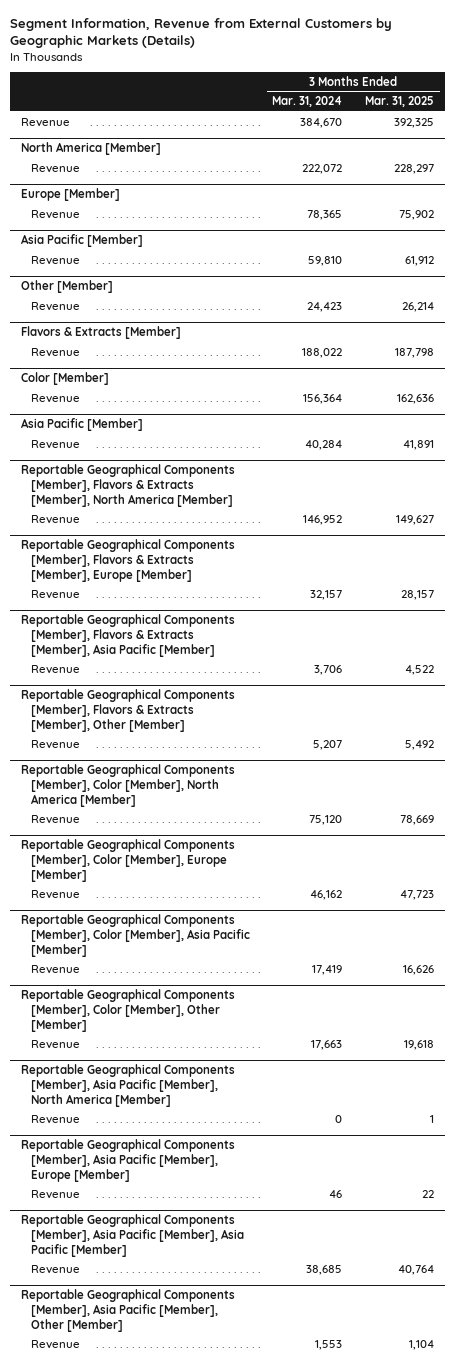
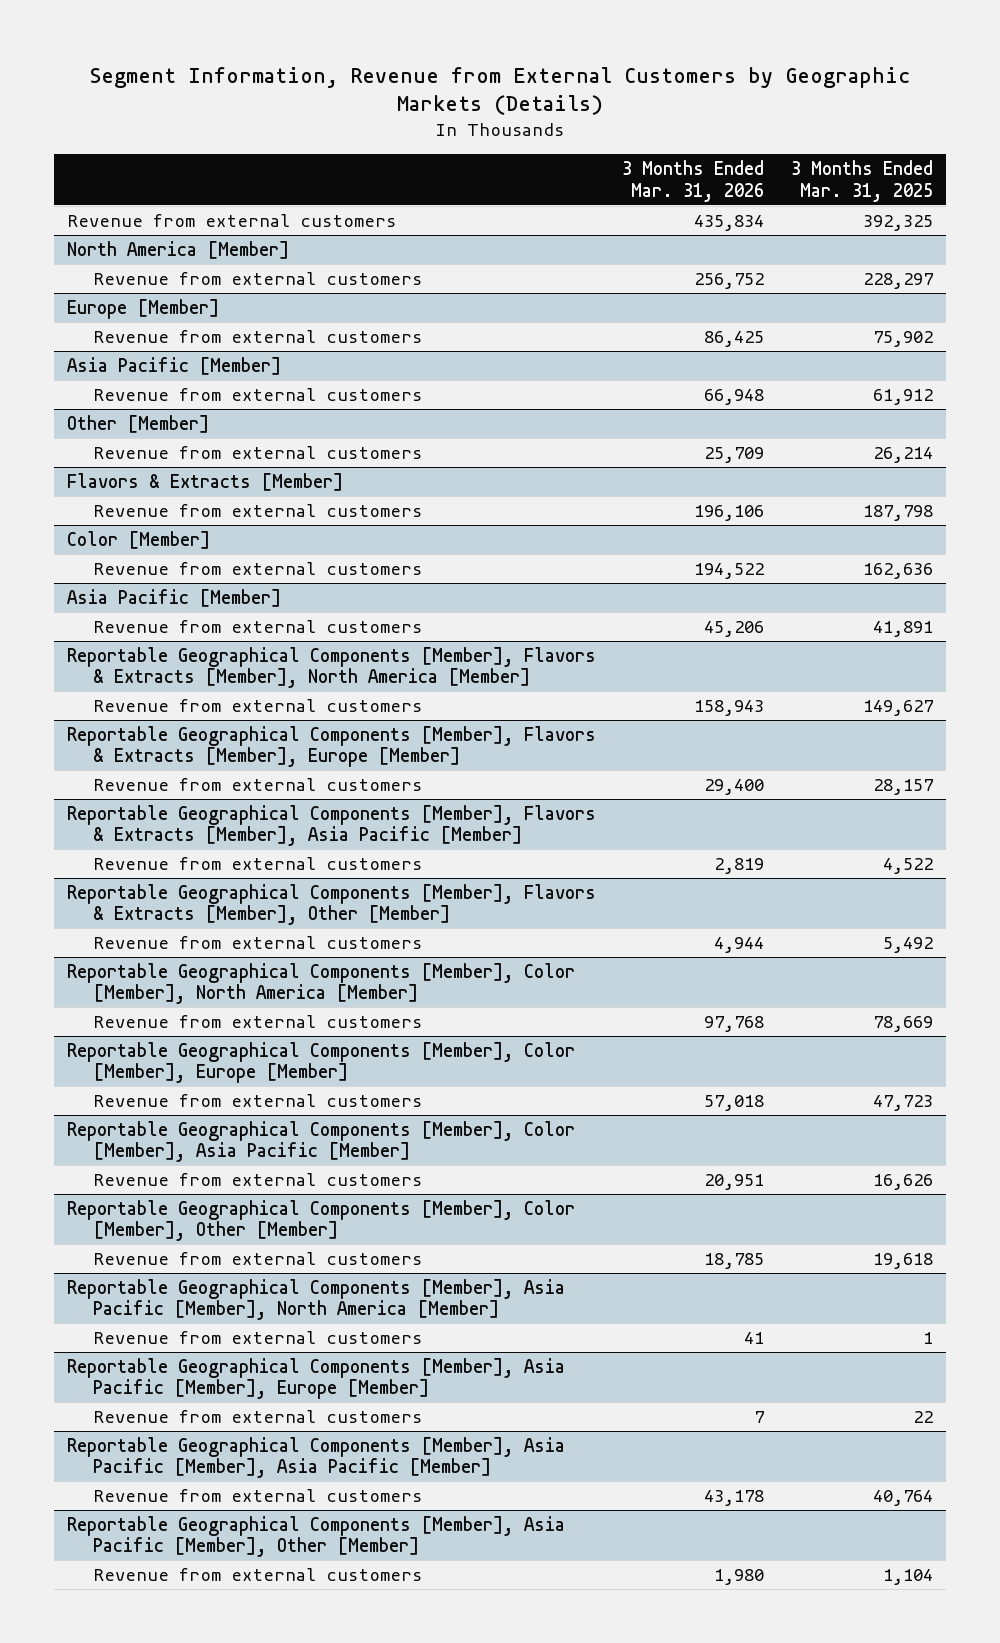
[272,96,343,108] Mar. 31, 2024 -> none
none -> [622,160,765,202] 3 Months Ended Mar. 31, 2026
[21,117,71,127] Revenue -> [67,213,397,227] Revenue from external customers
[30,163,80,173] Revenue -> [92,271,422,285] Revenue from external customers
[30,209,80,219] Revenue -> [92,329,422,343] Revenue from external customers
[30,255,80,265] Revenue -> [92,387,422,401] Revenue from external customers
[30,301,80,311] Revenue -> [92,445,422,459] Revenue from external customers
[30,347,80,357] Revenue -> [92,503,422,517] Revenue from external customers
[30,393,80,403] Revenue -> [92,561,422,575] Revenue from external customers
[30,439,80,449] Revenue -> [92,619,422,633] Revenue from external customers
[30,514,80,524] Revenue -> [92,698,422,712] Revenue from external customers
[30,589,80,599] Revenue -> [92,777,422,791] Revenue from external customers
[30,664,80,674] Revenue -> [92,856,422,870] Revenue from external customers
[30,739,80,749] Revenue -> [92,935,422,949] Revenue from external customers
[30,814,80,824] Revenue -> [92,1014,422,1028] Revenue from external customers
[30,889,80,899] Revenue -> [92,1093,422,1107] Revenue from external customers
[30,964,80,974] Revenue -> [92,1172,422,1186] Revenue from external customers
[30,1039,80,1049] Revenue -> [92,1251,422,1265] Revenue from external customers
[30,1114,80,1124] Revenue -> [92,1330,422,1344] Revenue from external customers
[30,1189,80,1199] Revenue -> [92,1409,422,1423] Revenue from external customers
[30,1264,80,1274] Revenue -> [92,1488,422,1502] Revenue from external customers
[30,1339,80,1349] Revenue -> [92,1567,422,1581] Revenue from external customers

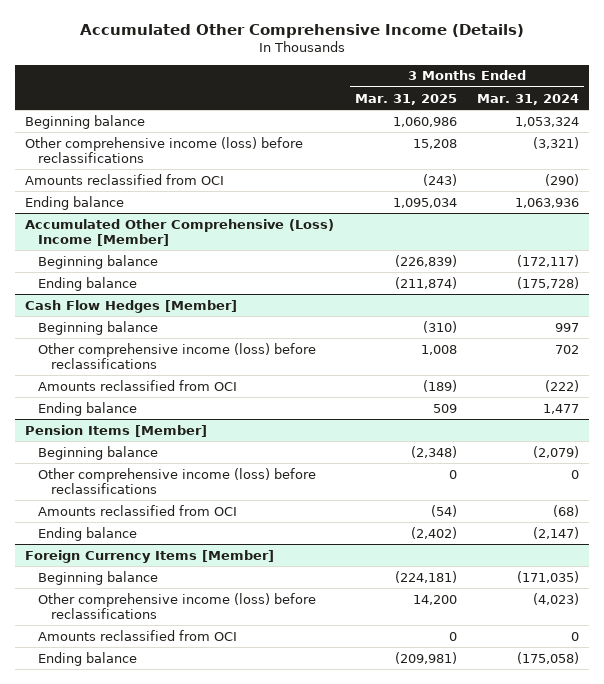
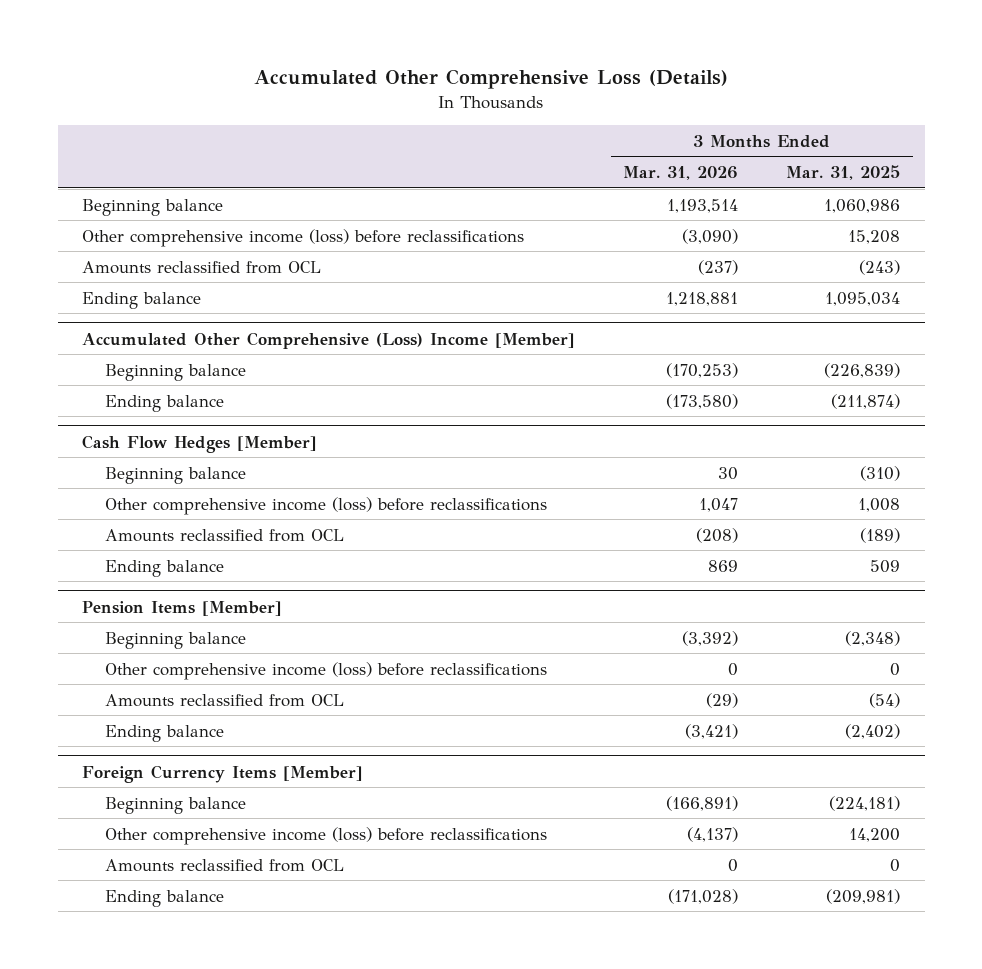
[80,23,525,38] Accumulated Other Comprehensive Income (Details) -> [254,69,729,90] Accumulated Other Comprehensive Loss (Details)
[476,93,579,105] Mar. 31, 2024 -> none
none -> [623,165,739,180] Mar. 31, 2026
[25,173,225,185] Amounts reclassified from OCI -> [81,260,321,274] Amounts reclassified from OCL
[38,379,238,391] Amounts reclassified from OCI -> [104,528,344,542] Amounts reclassified from OCL
[38,504,238,516] Amounts reclassified from OCI -> [104,693,344,707] Amounts reclassified from OCL
[38,629,238,641] Amounts reclassified from OCI -> [104,858,344,872] Amounts reclassified from OCL

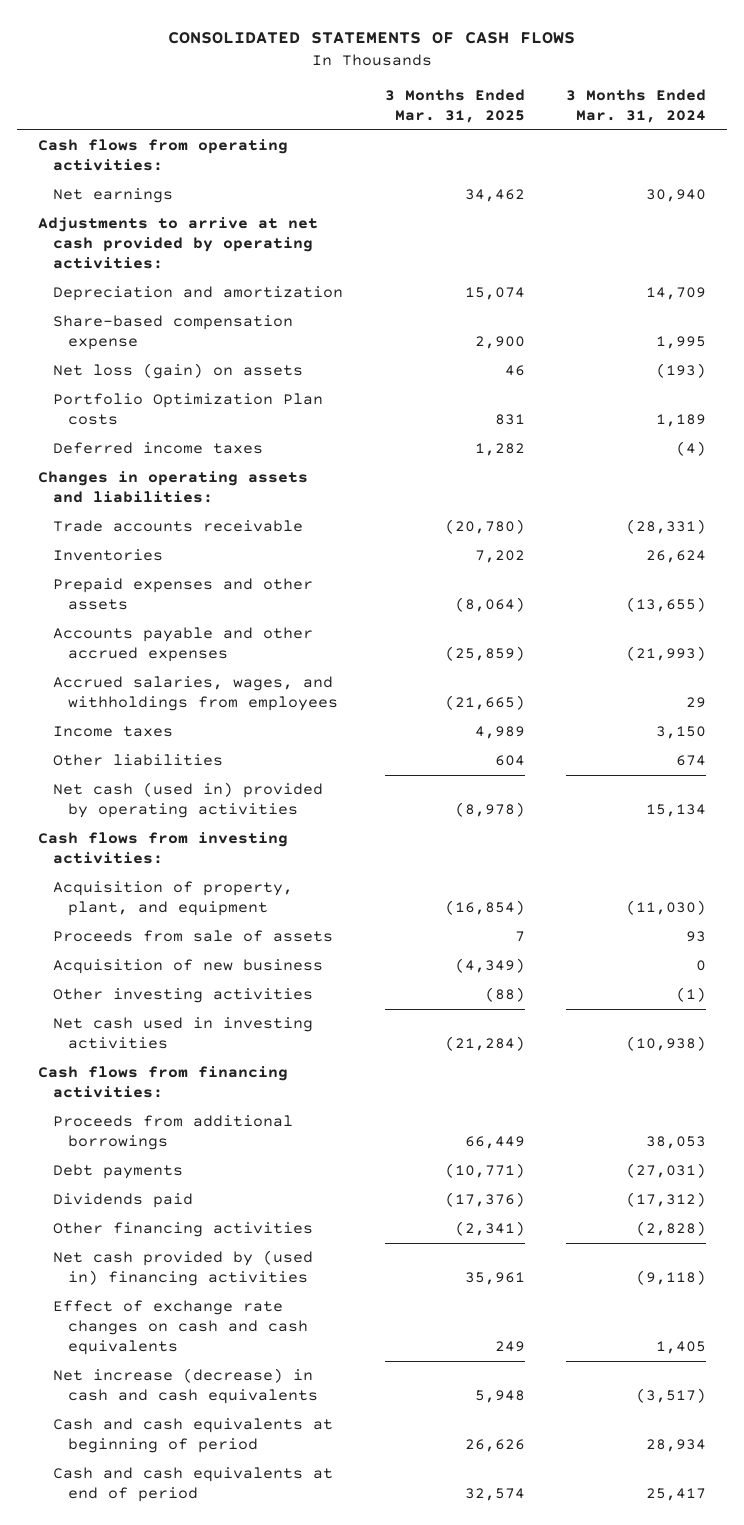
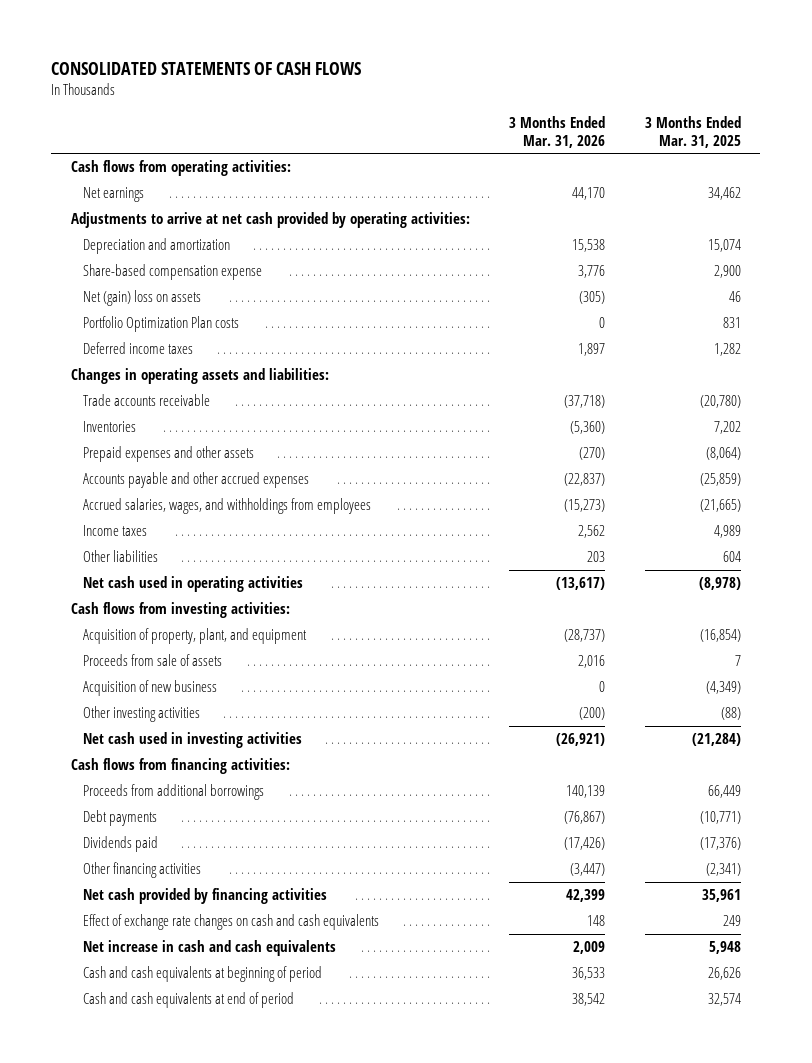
[565,89,706,124] 3 Months Ended Mar. 31, 2024 -> none
none -> [509,116,606,148] 3 Months Ended Mar. 31, 2026
[53,363,304,380] Net loss (gain) on assets -> [82,290,201,307] Net (gain) loss on assets
[53,782,324,819] Net cash (used in) provided by operating activities -> [82,576,303,593] Net cash used in operating activities
[53,1250,314,1287] Net cash provided by (used in) financing activities -> [82,888,327,905] Net cash provided by financing activities
[53,1368,319,1405] Net increase (decrease) in cash and cash equivalents -> [82,940,336,957] Net increase in cash and cash equivalents

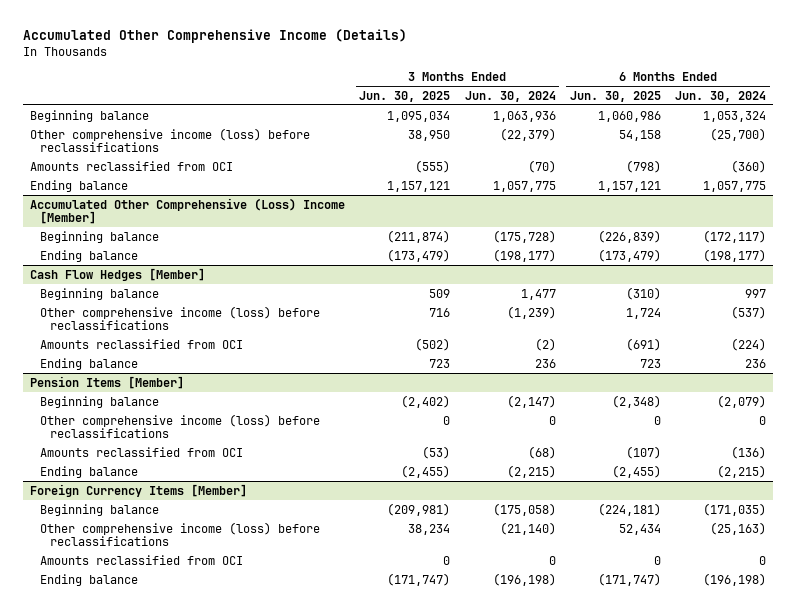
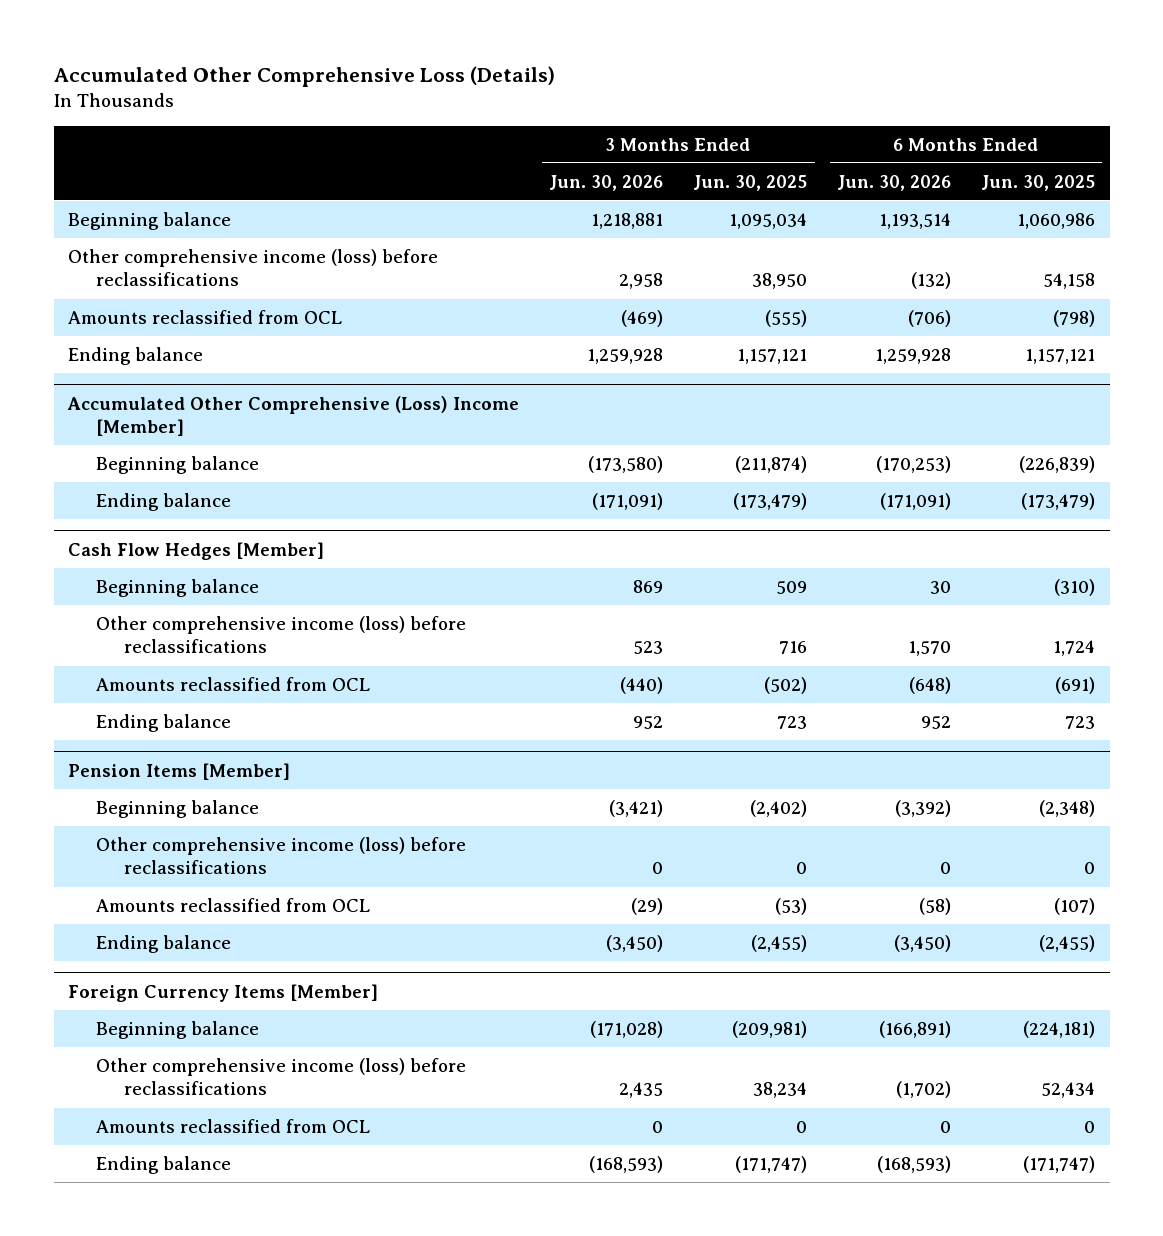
[22,29,407,44] Accumulated Other Comprehensive Income (Details) -> [53,66,555,88] Accumulated Other Comprehensive Loss (Details)
[464,90,556,102] Jun. 30, 2024 -> none
[675,90,767,102] Jun. 30, 2024 -> none
none -> [549,174,664,191] Jun. 30, 2026
none -> [837,174,952,191] Jun. 30, 2026
[29,160,233,171] Amounts reclassified from OCI -> [68,309,343,324] Amounts reclassified from OCL
[39,338,243,349] Amounts reclassified from OCI -> [96,676,371,691] Amounts reclassified from OCL
[39,446,243,457] Amounts reclassified from OCI -> [96,897,371,912] Amounts reclassified from OCL
[39,554,243,565] Amounts reclassified from OCI -> [96,1118,371,1133] Amounts reclassified from OCL

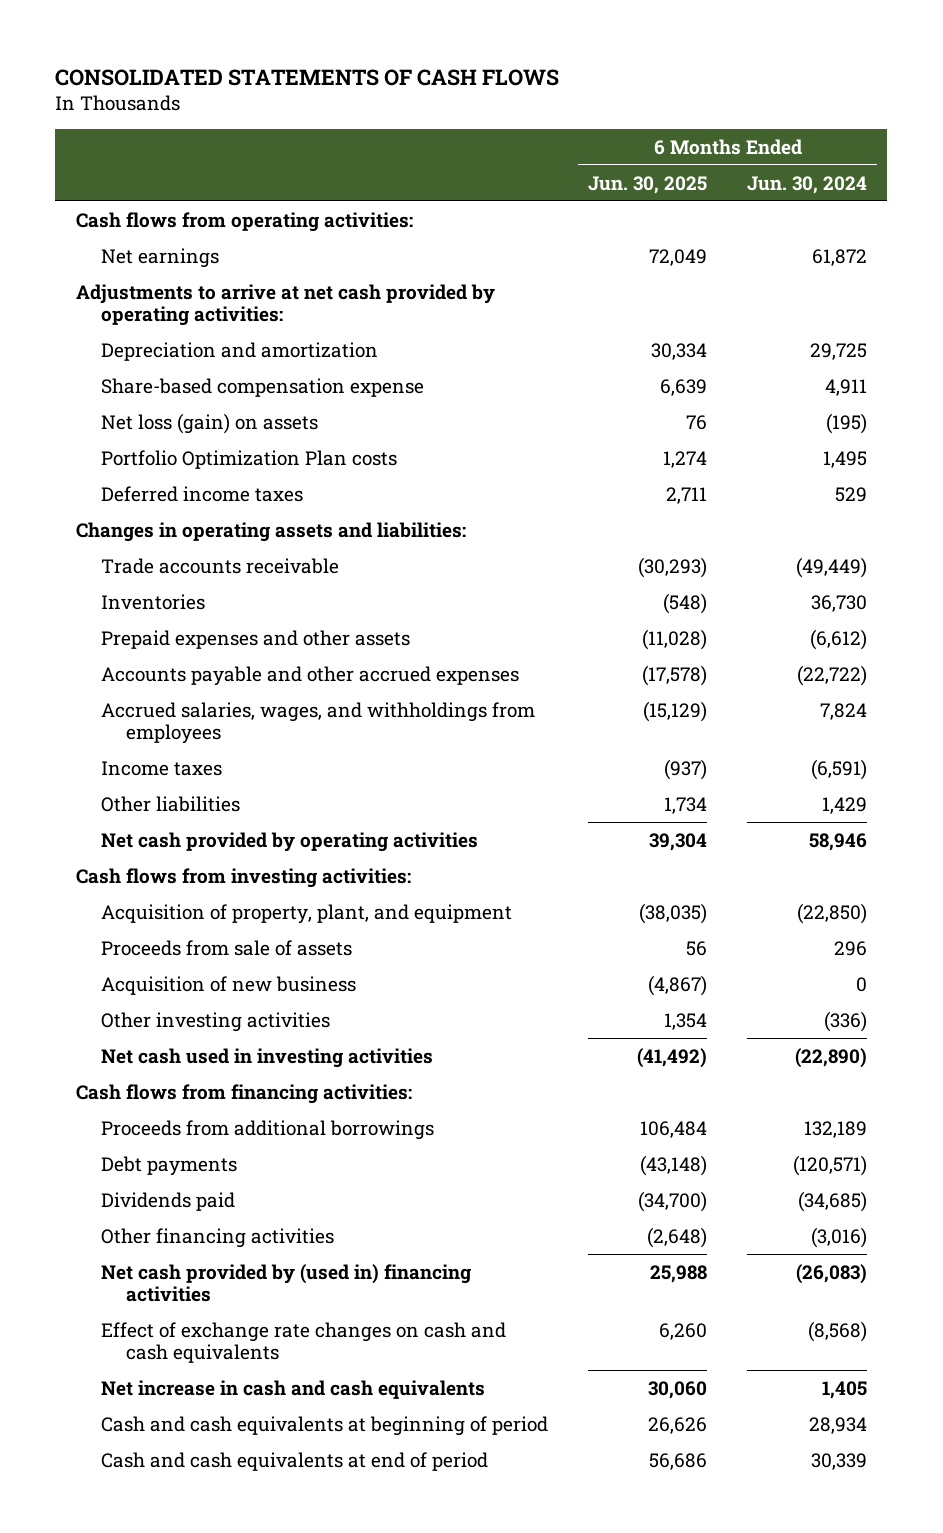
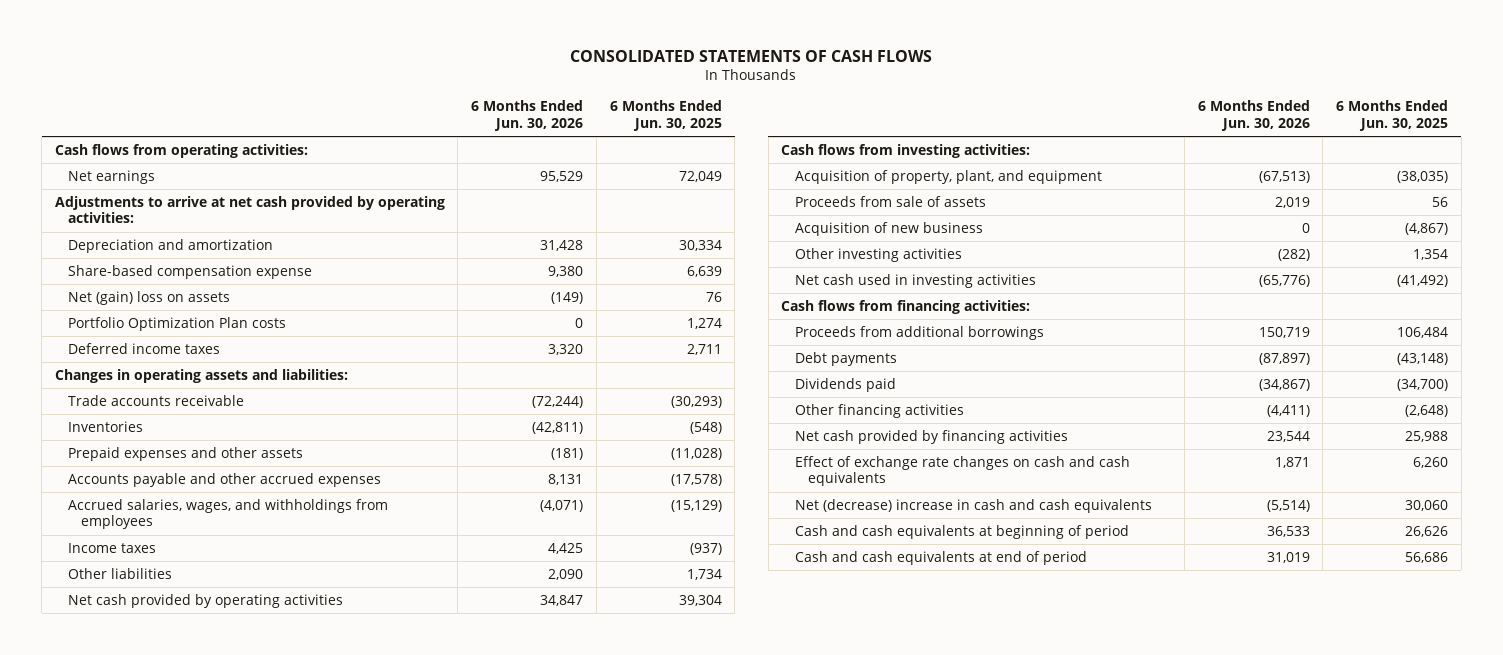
[747,175,868,194] Jun. 30, 2024 -> none
none -> [471,100,584,131] 6 Months Ended Jun. 30, 2026
[100,412,318,434] Net loss (gain) on assets -> [67,290,230,305] Net (gain) loss on assets
[100,1263,471,1303] Net cash provided by (used in) financing activities -> [794,429,1068,444] Net cash provided by financing activities
[100,1379,485,1399] Net increase in cash and cash equivalents -> [794,498,1152,513] Net (decrease) increase in cash and cash equivalents

